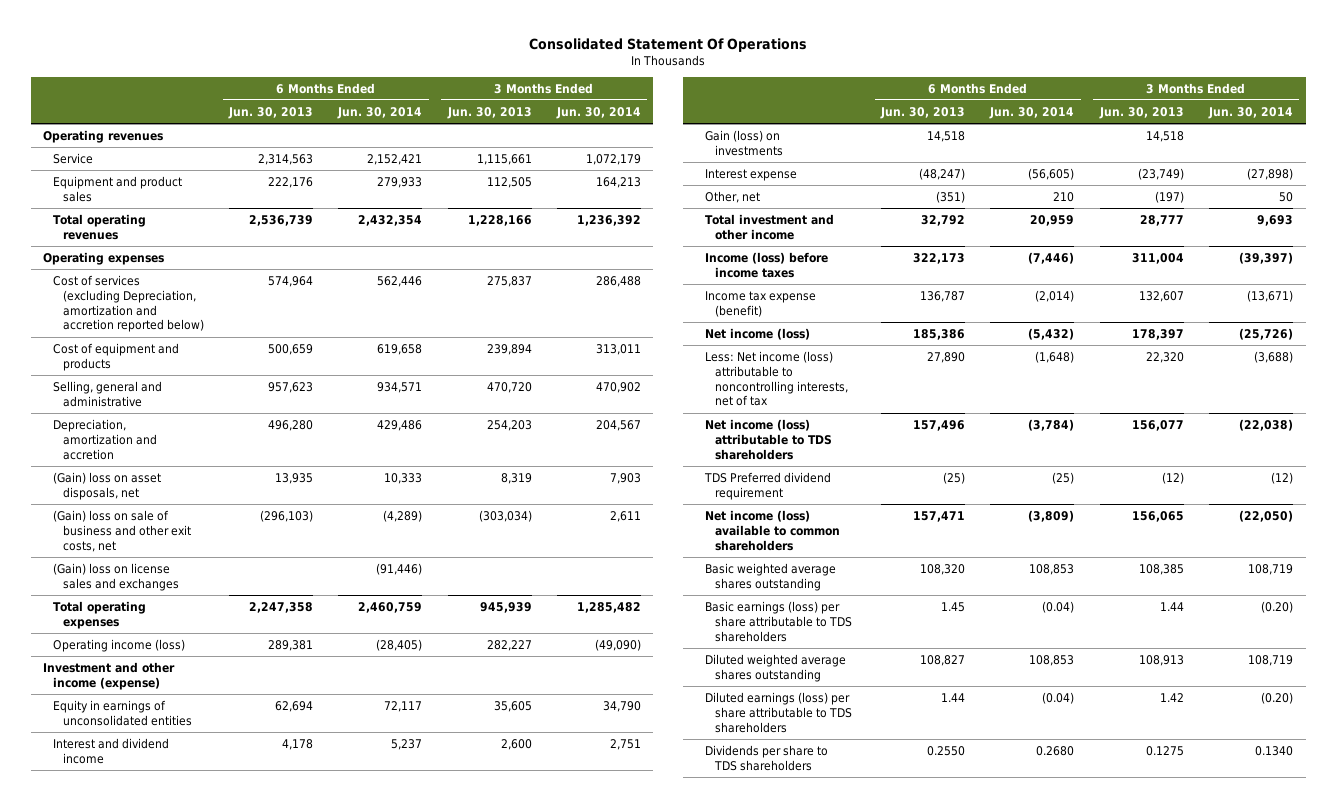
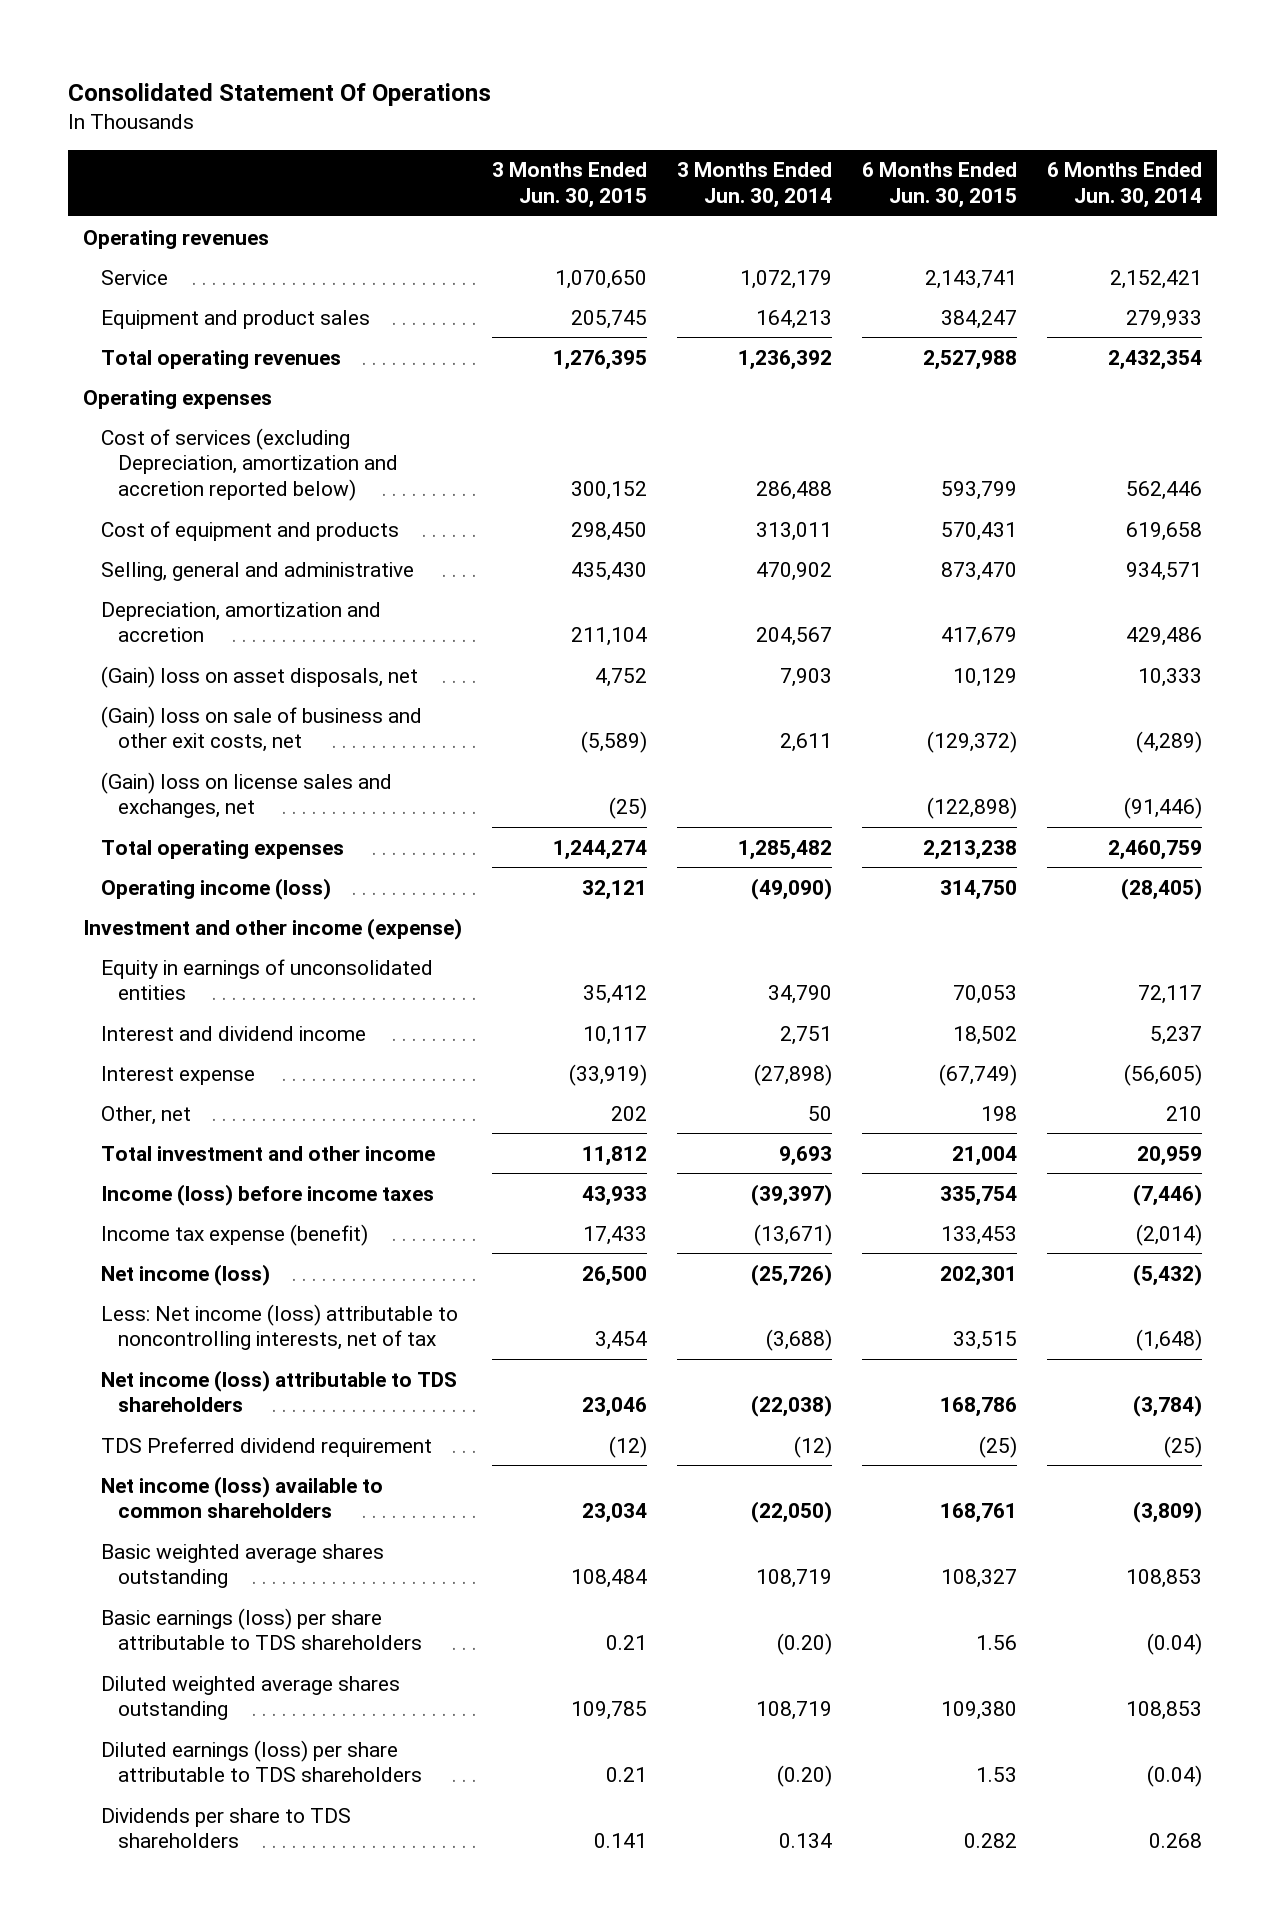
[228,106,314,119] Jun. 30, 2013 -> none
[446,106,532,119] Jun. 30, 2013 -> none
none -> [492,162,648,209] 3 Months Ended Jun. 30, 2015
none -> [862,162,1018,209] 6 Months Ended Jun. 30, 2015
[53,562,179,591] (Gain) loss on license sales and exchanges -> [100,771,392,819] (Gain) loss on license sales and exchanges, net
[705,129,783,156] Gain (loss) on investments -> none
[1036,745,1075,756] 0.2680 -> [1148,1833,1202,1849] 0.268
[1254,745,1293,756] 0.1340 -> [779,1833,833,1849] 0.134

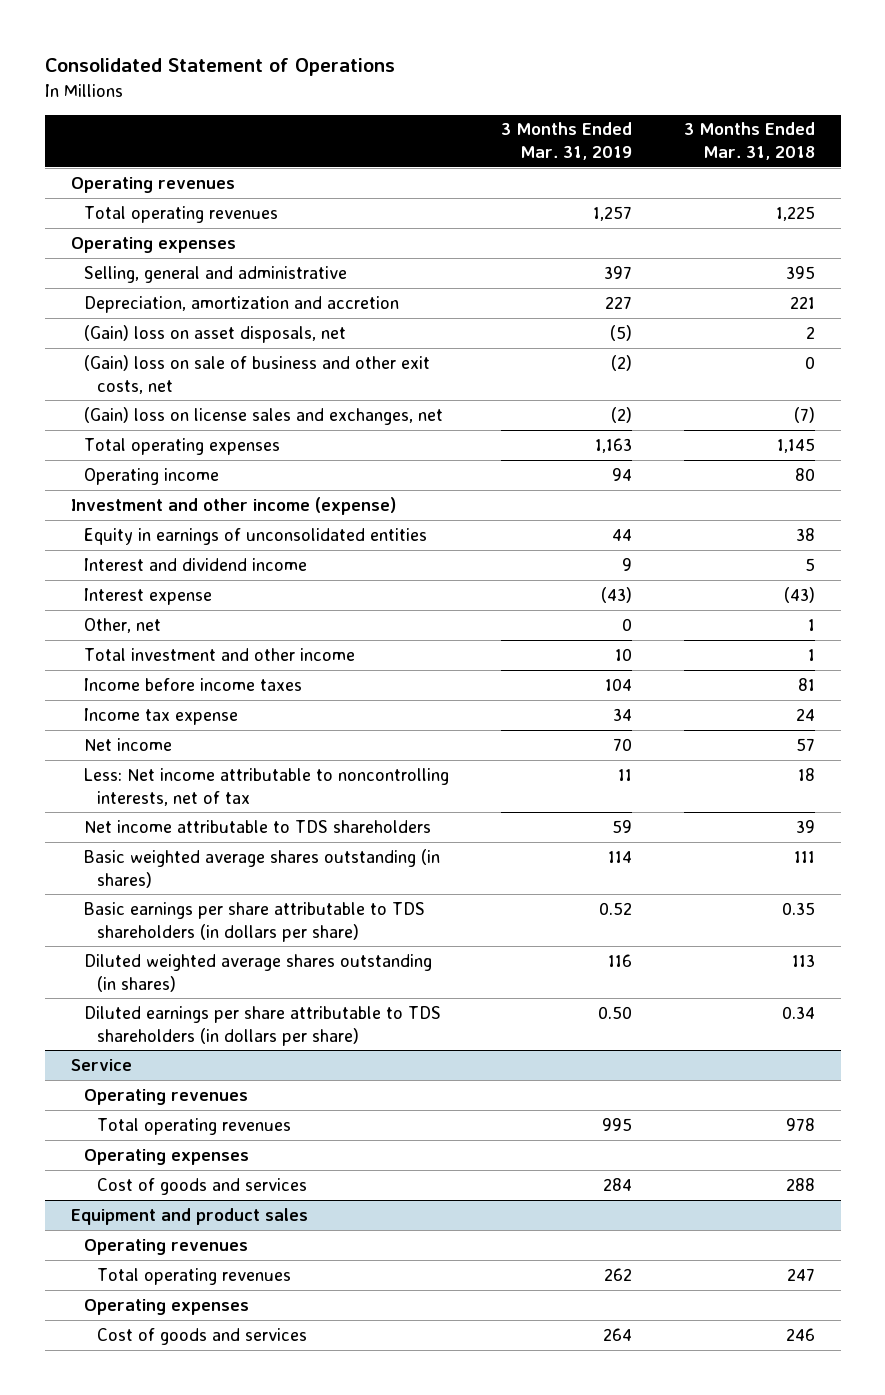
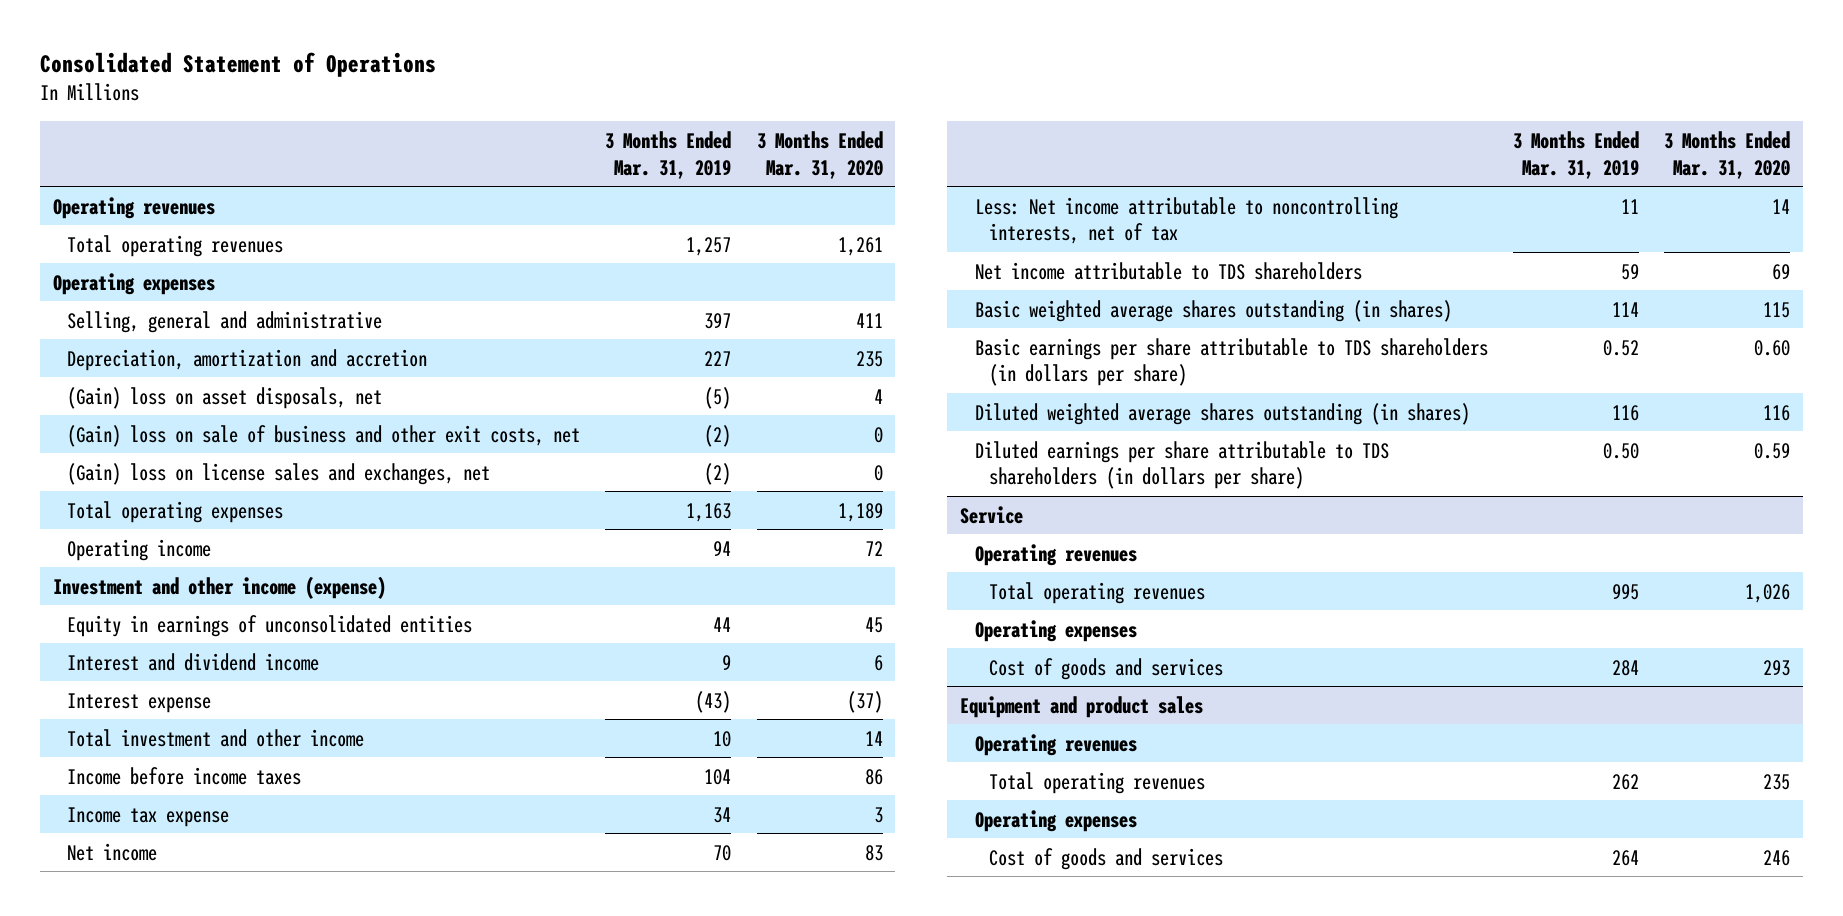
[683,122,815,161] 3 Months Ended Mar. 31, 2018 -> none
none -> [756,130,883,179] 3 Months Ended Mar. 31, 2020
[83,617,161,633] Other, net -> none

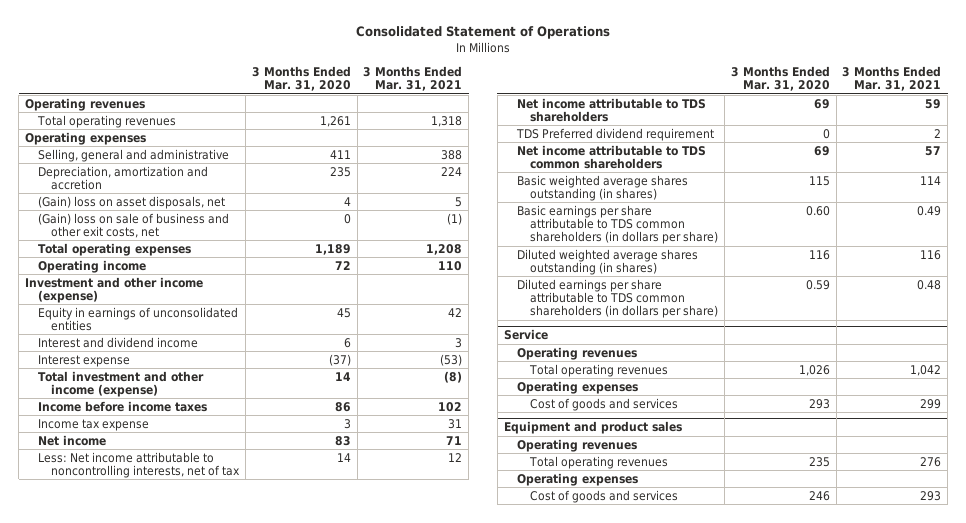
[605,130,732,179] 3 Months Ended Mar. 31, 2019 -> none
none -> [363,65,463,92] 3 Months Ended Mar. 31, 2021
[67,462,491,485] (Gain) loss on license sales and exchanges, net -> none
[67,728,365,747] Total investment and other income -> [37,370,204,398] Total investment and other income (expense)
none -> [515,127,714,141] TDS Preferred dividend requirement
none -> [516,144,706,170] Net income attributable to TDS common shareholders
[974,337,1488,387] Basic earnings per share attributable to TDS shareholders (in dollars per share) -> [516,204,718,245] Basic earnings per share attributable to TDS common shareholders (in dollars per share)
[974,440,1389,490] Diluted earnings per share attributable to TDS shareholders (in dollars per share) -> [516,278,718,319] Diluted earnings per share attributable to TDS common shareholders (in dollars per share)

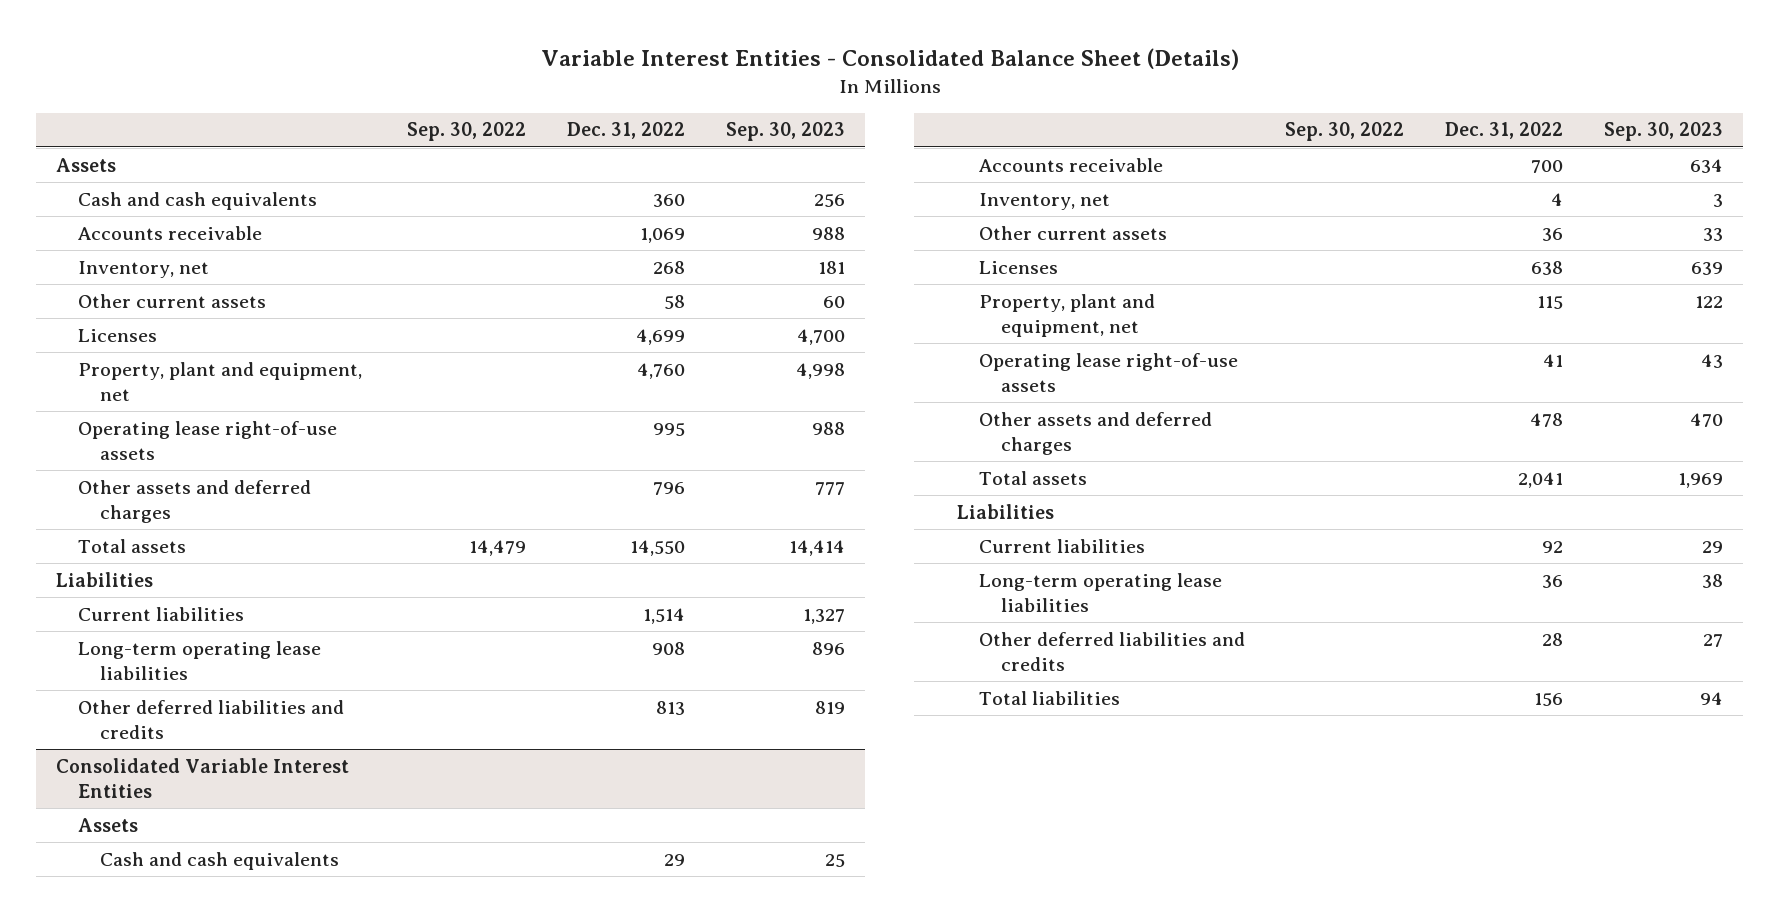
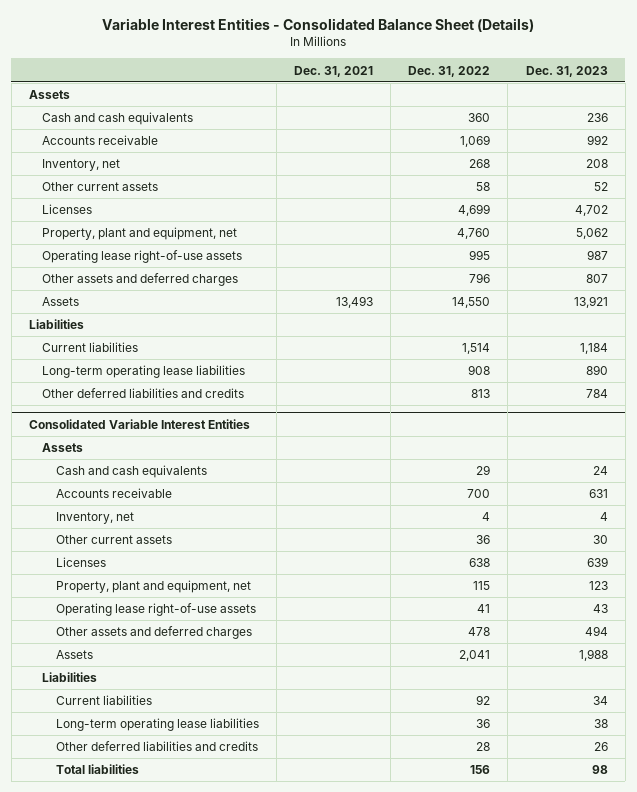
[407,122,527,142] Sep. 30, 2022 -> none
[725,122,845,142] Sep. 30, 2023 -> none
none -> [294,65,374,77] Dec. 31, 2021
none -> [525,65,608,77] Dec. 31, 2023
[78,538,187,553] Total assets -> [42,297,80,307] Assets
[978,470,1087,485] Total assets -> [55,650,93,660] Assets

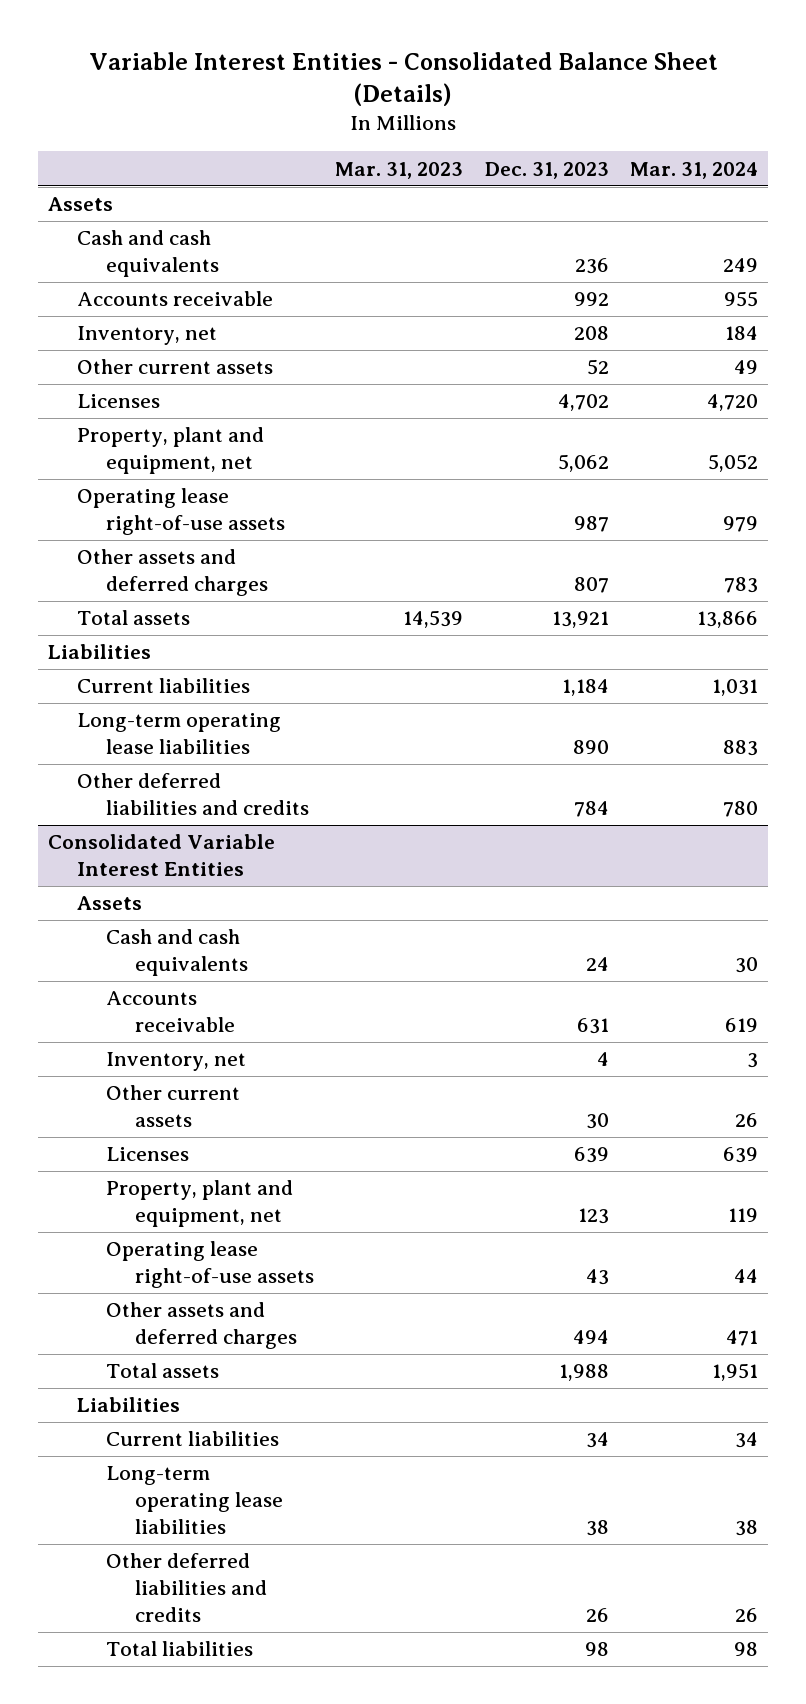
[294,65,374,77] Dec. 31, 2021 -> none
[408,65,491,77] Dec. 31, 2022 -> none
none -> [335,161,464,179] Mar. 31, 2023
none -> [629,161,758,179] Mar. 31, 2024
[42,297,80,307] Assets -> [77,610,191,626] Total assets
[55,650,93,660] Assets -> [106,1363,220,1379] Total assets

